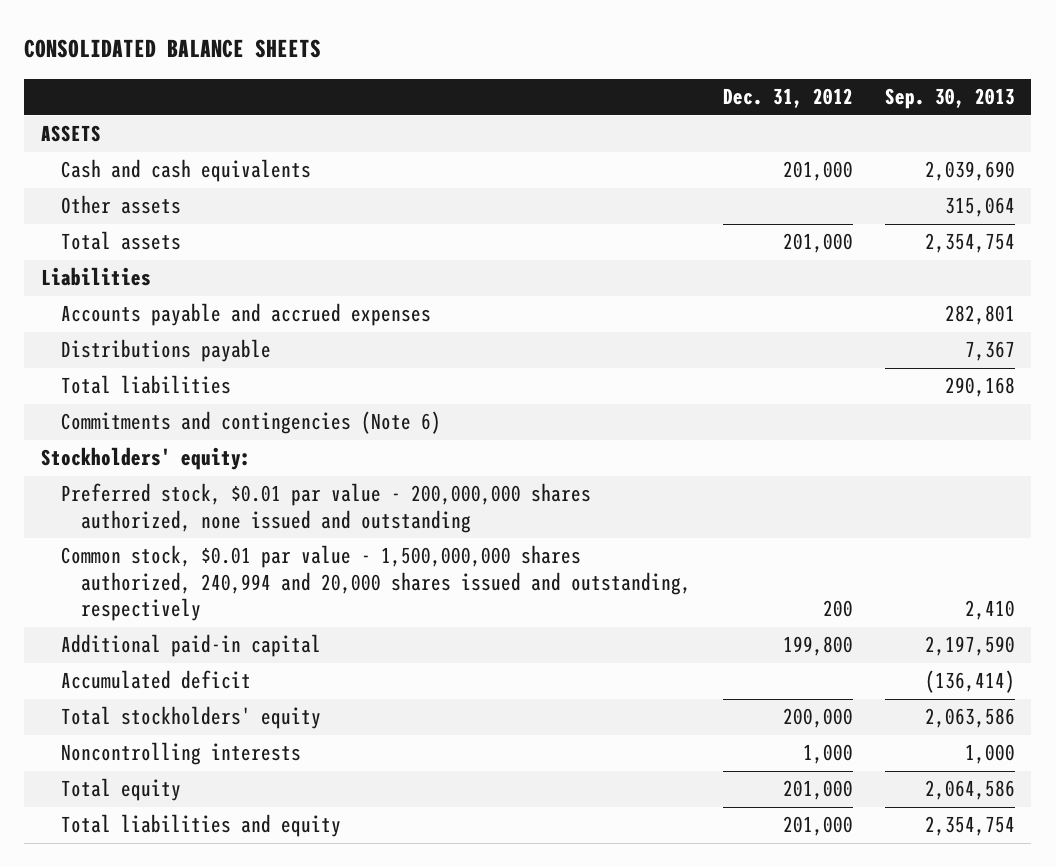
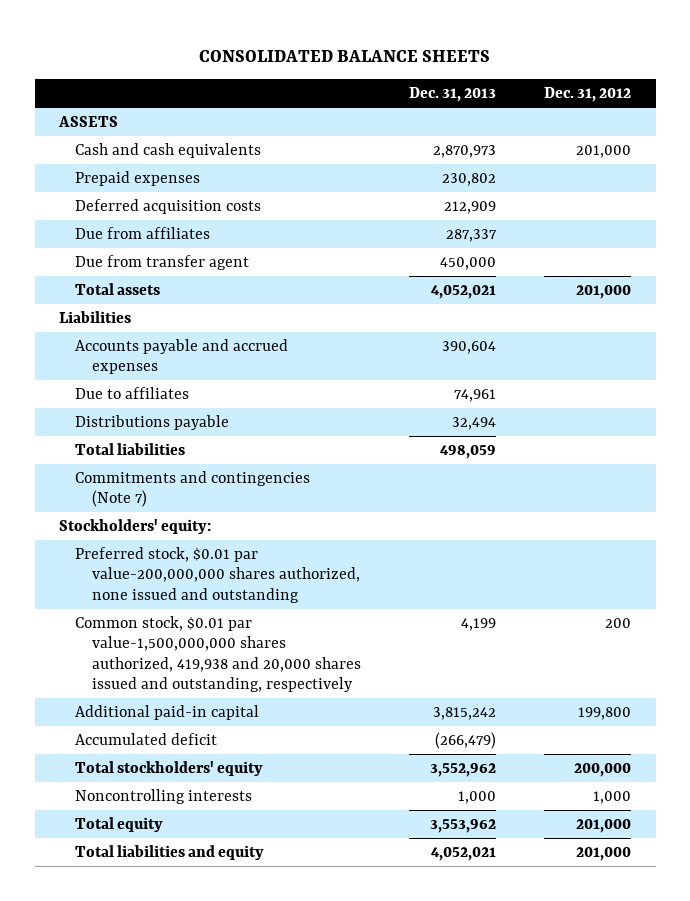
[885,88,1016,110] Sep. 30, 2013 -> none
none -> [409,87,497,103] Dec. 31, 2013
[60,195,181,215] Other assets -> none
none -> [75,170,201,186] Prepaid expenses
none -> [75,198,262,214] Deferred acquisition costs
none -> [75,226,211,239] Due from affiliates
none -> [75,254,250,270] Due from transfer agent
none -> [75,386,190,399] Due to affiliates
[60,411,441,435] Commitments and contingencies (Note 6) -> [75,470,311,508] Commitments and contingencies (Note 7)
[60,483,591,533] Preferred stock, $0.01 par value - 200,000,000 shares authorized, none issued and outstanding -> [75,546,360,603] Preferred stock, $0.01 par value-200,000,000 shares authorized, none issued and outstanding
[60,545,691,622] Common stock, $0.01 par value - 1,500,000,000 shares authorized, 240,994 and 20,000 shares issued and outstanding, respectively -> [75,615,361,693] Common stock, $0.01 par value-1,500,000,000 shares authorized, 419,938 and 20,000 shares issued and outstanding, respectively

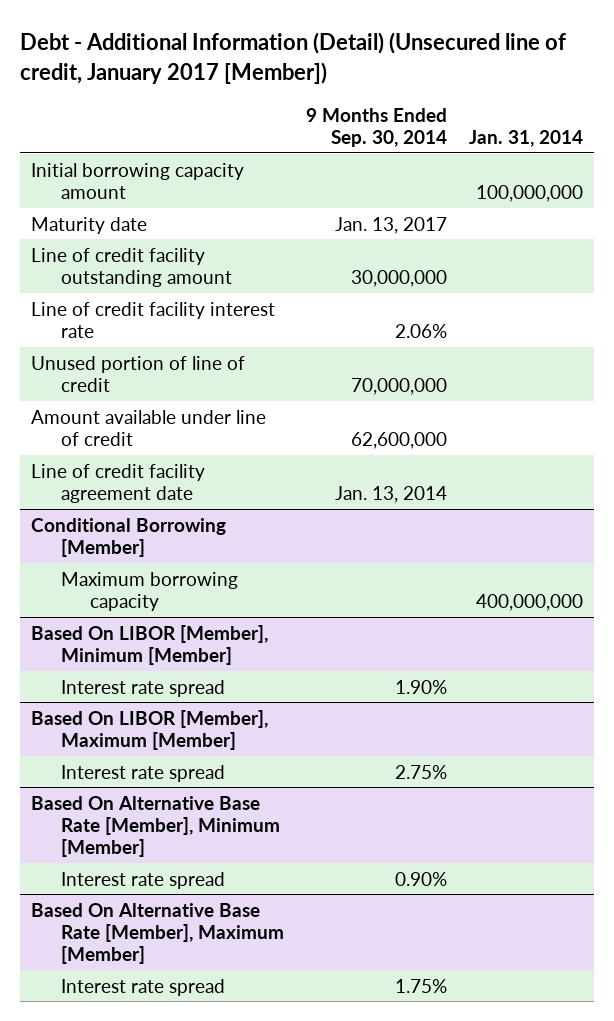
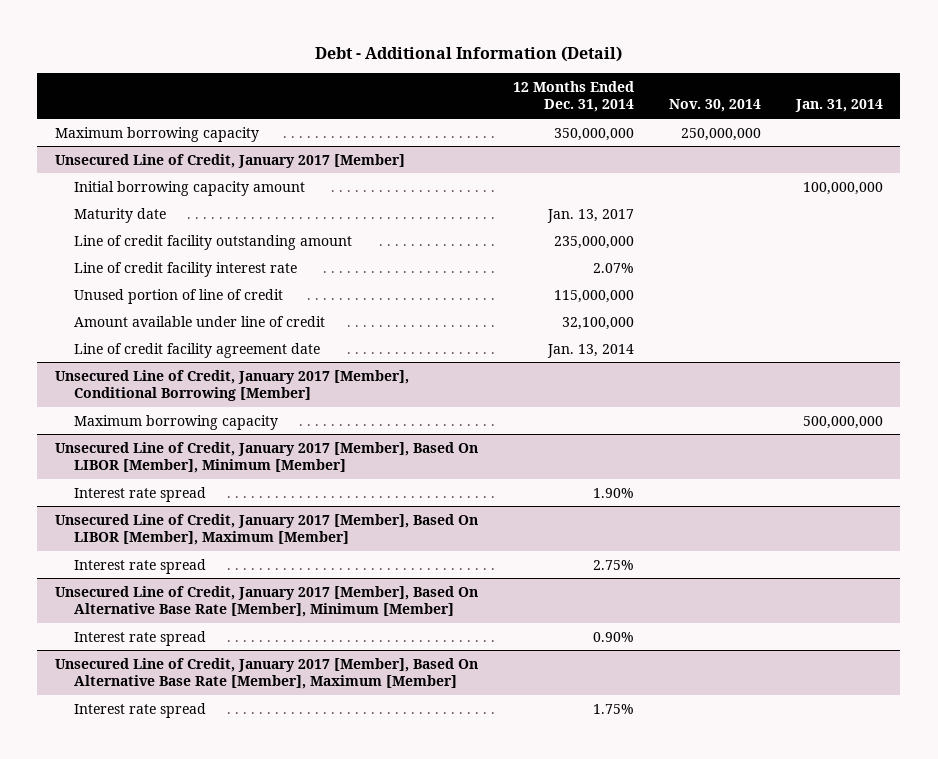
[20,32,567,84] Debt - Additional Information (Detail) (Unsecured line of credit, January 2017 [Member]) -> [314,46,622,63] Debt - Additional Information (Detail)
[305,107,447,147] 9 Months Ended Sep. 30, 2014 -> none
none -> [512,81,634,113] 12 Months Ended Dec. 31, 2014
none -> [668,99,761,113] Nov. 30, 2014
[31,162,245,199] Initial borrowing capacity amount -> none
[31,216,148,234] Maturity date -> none
[31,247,232,287] Line of credit facility outstanding amount -> none
[31,301,276,338] Line of credit facility interest rate -> none
[31,355,246,392] Unused portion of line of credit -> none
[31,409,267,446] Amount available under line of credit -> none
[31,463,206,503] Line of credit facility agreement date -> none
none -> [54,126,259,142] Maximum borrowing capacity
none -> [54,153,405,168] Unsecured Line of Credit, January 2017 [Member]
none -> [73,180,305,196] Initial borrowing capacity amount
none -> [73,207,166,223] Maturity date
none -> [73,234,352,250] Line of credit facility outstanding amount
none -> [73,261,297,277] Line of credit facility interest rate
none -> [73,288,283,304] Unused portion of line of credit
none -> [73,315,325,327] Amount available under line of credit
none -> [73,342,320,358] Line of credit facility agreement date
[31,517,227,557] Conditional Borrowing [Member] -> [54,369,409,402] Unsecured Line of Credit, January 2017 [Member], Conditional Borrowing [Member]
[476,593,584,611] 400,000,000 -> [802,415,883,429] 500,000,000
[31,624,269,665] Based On LIBOR [Member], Minimum [Member] -> [54,441,478,474] Unsecured Line of Credit, January 2017 [Member], Based On LIBOR [Member], Minimum [Member]
[31,709,269,750] Based On LIBOR [Member], Maximum [Member] -> [54,513,478,546] Unsecured Line of Credit, January 2017 [Member], Based On LIBOR [Member], Maximum [Member]
[31,795,280,858] Based On Alternative Base Rate [Member], Minimum [Member] -> [54,585,478,618] Unsecured Line of Credit, January 2017 [Member], Based On Alternative Base Rate [Member], Minimum [Member]
[31,902,284,965] Based On Alternative Base Rate [Member], Maximum [Member] -> [54,657,478,690] Unsecured Line of Credit, January 2017 [Member], Based On Alternative Base Rate [Member], Maximum [Member]

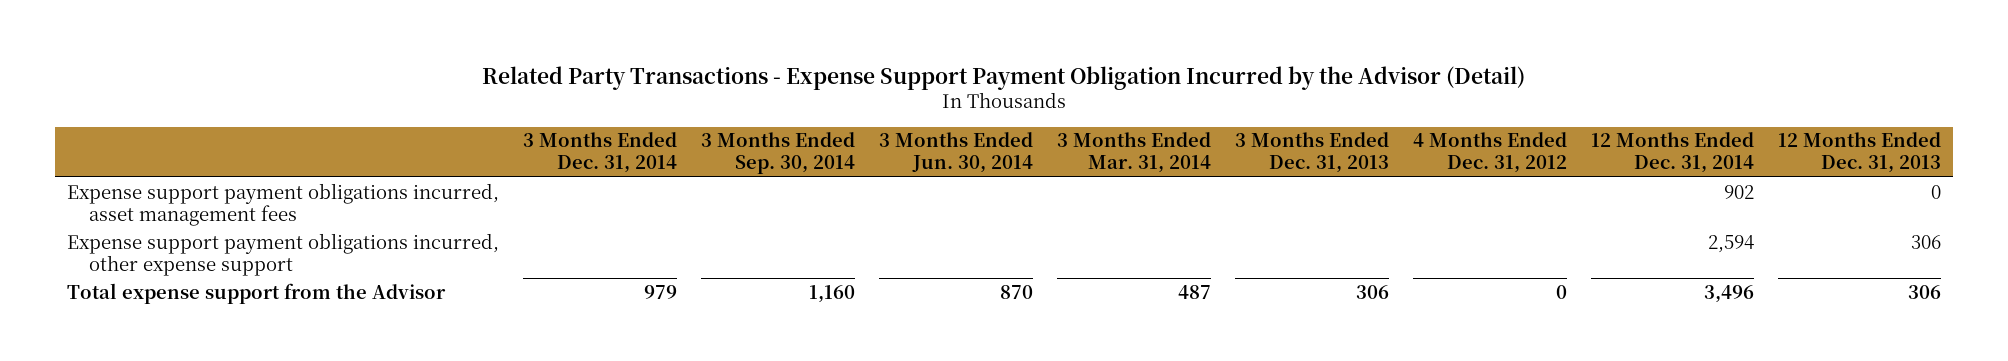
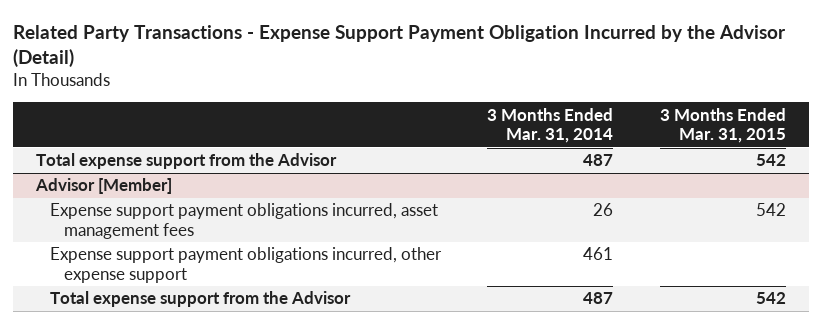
[523,132,678,174] 3 Months Ended Dec. 31, 2014 -> none
[701,132,856,175] 3 Months Ended Sep. 30, 2014 -> none
[878,132,1033,174] 3 Months Ended Jun. 30, 2014 -> none
[1234,132,1389,174] 3 Months Ended Dec. 31, 2013 -> none
[1412,132,1567,174] 4 Months Ended Dec. 31, 2012 -> none
[1590,132,1754,174] 12 Months Ended Dec. 31, 2014 -> none
[1777,132,1941,174] 12 Months Ended Dec. 31, 2013 -> none
none -> [659,107,786,144] 3 Months Ended Mar. 31, 2015
[67,182,500,226] Expense support payment obligations incurred, asset management fees -> none
[67,232,500,276] Expense support payment obligations incurred, other expense support -> none
none -> [35,178,173,195] Advisor [Member]
none -> [50,203,439,239] Expense support payment obligations incurred, asset management fees
none -> [50,247,443,283] Expense support payment obligations incurred, other expense support
none -> [50,291,352,308] Total expense support from the Advisor

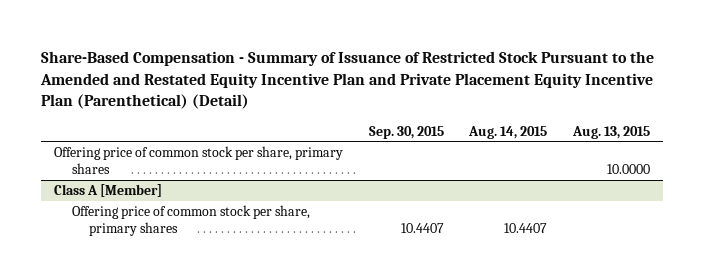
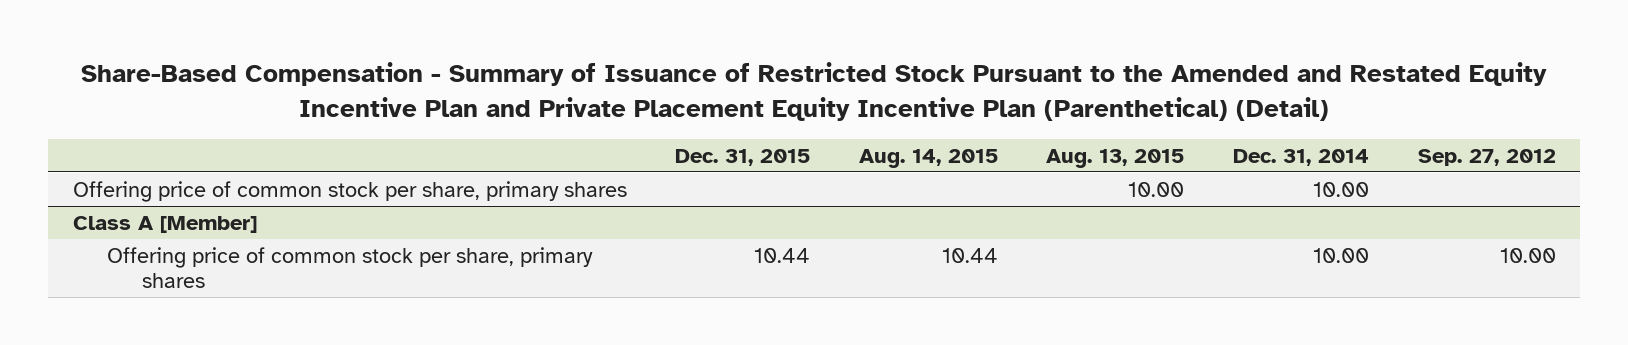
[368,125,444,139] Sep. 30, 2015 -> none
none -> [675,148,811,166] Dec. 31, 2015
none -> [1233,148,1370,166] Dec. 31, 2014
none -> [1417,148,1556,166] Sep. 27, 2012
[607,164,651,175] 10.0000 -> [1128,182,1185,198] 10.00
[504,223,548,234] 10.4407 -> [941,248,998,264] 10.44

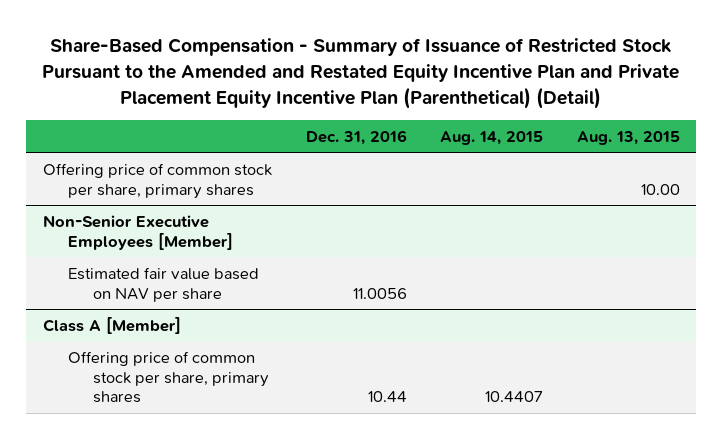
[675,148,811,166] Dec. 31, 2015 -> none
[1233,148,1370,166] Dec. 31, 2014 -> none
[1417,148,1556,166] Sep. 27, 2012 -> none
none -> [305,129,407,145] Dec. 31, 2016
none -> [43,214,234,250] Non-Senior Executive Employees [Member]
none -> [68,266,260,302] Estimated fair value based on NAV per share
[941,248,998,264] 10.44 -> [485,391,544,403] 10.4407

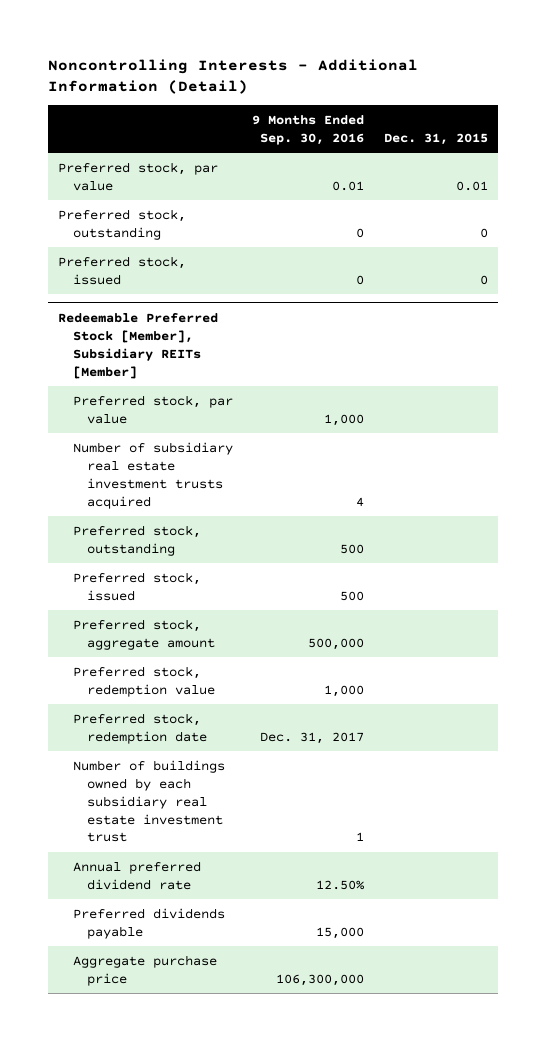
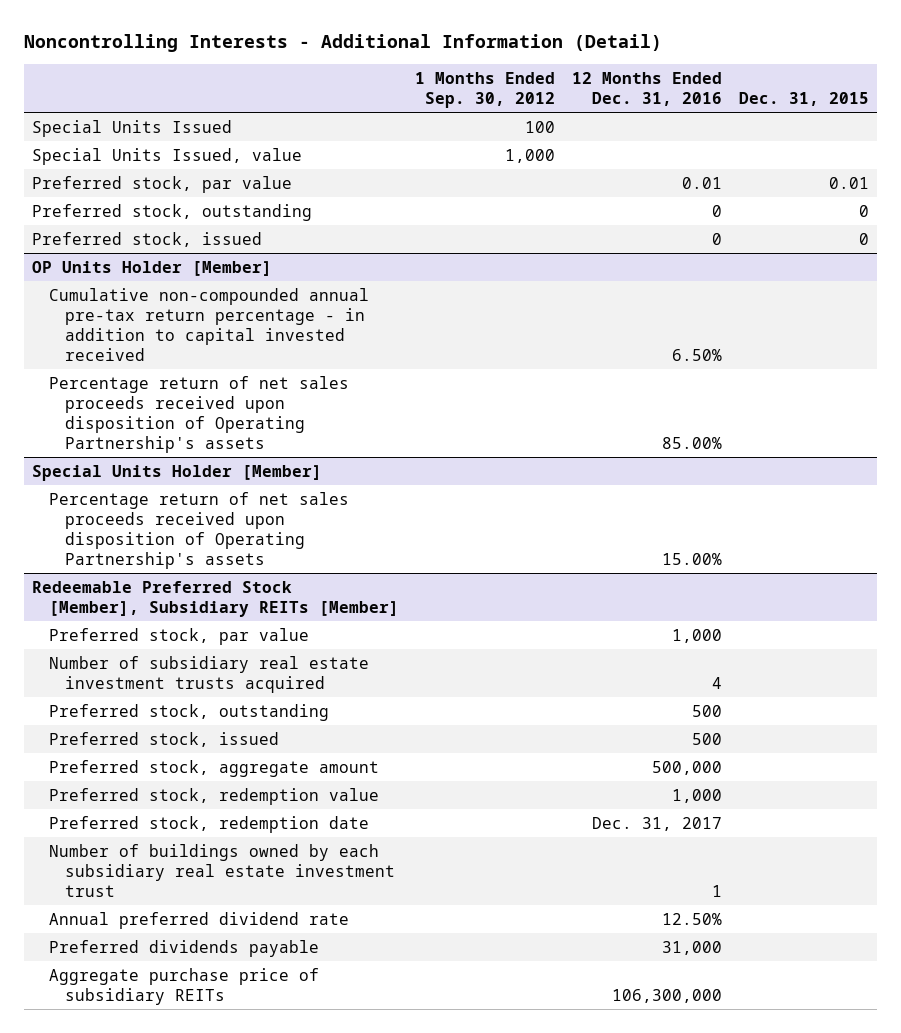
[252,114,365,145] 9 Months Ended Sep. 30, 2016 -> none
none -> [415,71,556,108] 1 Months Ended Sep. 30, 2012
none -> [571,71,722,106] 12 Months Ended Dec. 31, 2016
none -> [32,119,233,137] Special Units Issued
none -> [32,147,303,165] Special Units Issued, value
none -> [32,260,273,276] OP Units Holder [Member]
none -> [48,287,369,362] Cumulative non-compounded annual pre-tax return percentage - in addition to capital invested received
none -> [48,375,349,454] Percentage return of net sales proceeds received upon disposition of Operating Partnership's assets
none -> [32,464,323,481] Special Units Holder [Member]
none -> [48,491,349,570] Percentage return of net sales proceeds received upon disposition of Operating Partnership's assets
[72,954,217,986] Aggregate purchase price -> [48,967,319,1005] Aggregate purchase price of subsidiary REITs

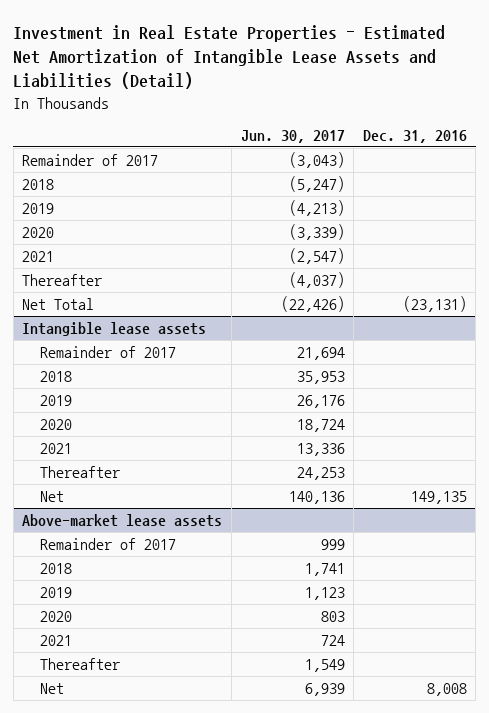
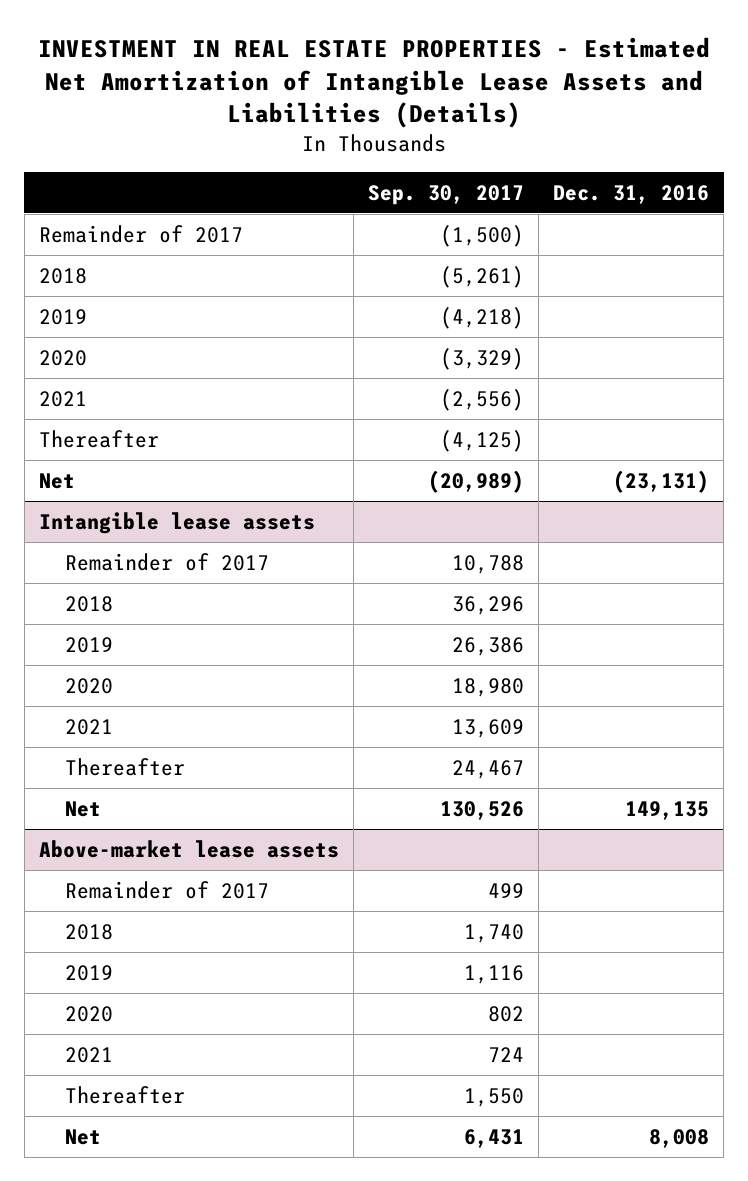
[13,24,446,90] Investment in Real Estate Properties - Estimated Net Amortization of Intangible Lease Assets and Liabilities (Detail) -> [38,36,711,129] INVESTMENT IN REAL ESTATE PROPERTIES - Estimated Net Amortization of Intangible Lease Assets and Liabilities (Details)
[240,130,345,144] Jun. 30, 2017 -> none
none -> [368,184,525,205] Sep. 30, 2017
[22,297,95,310] Net Total -> [38,472,75,489] Net

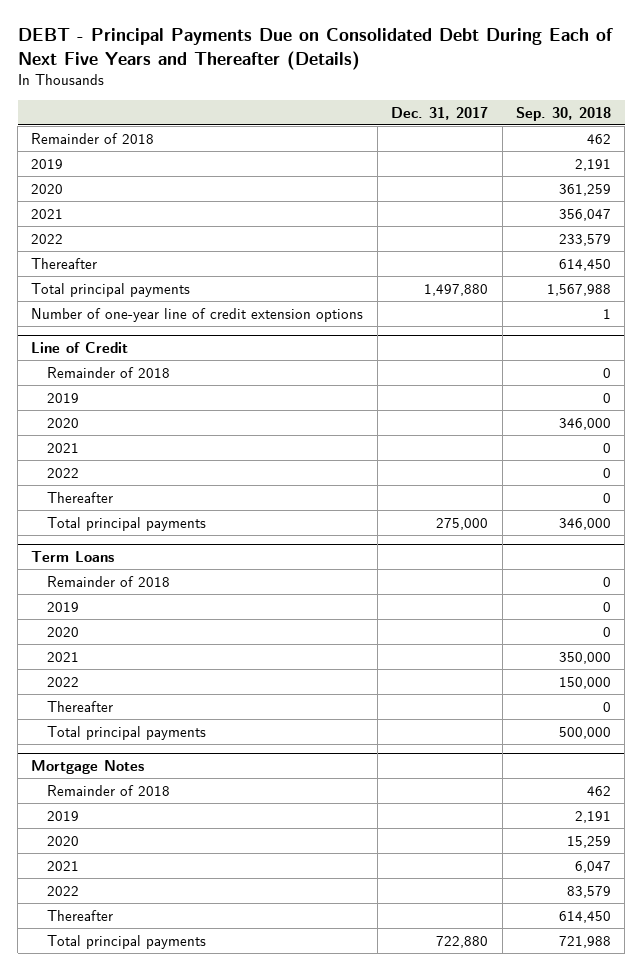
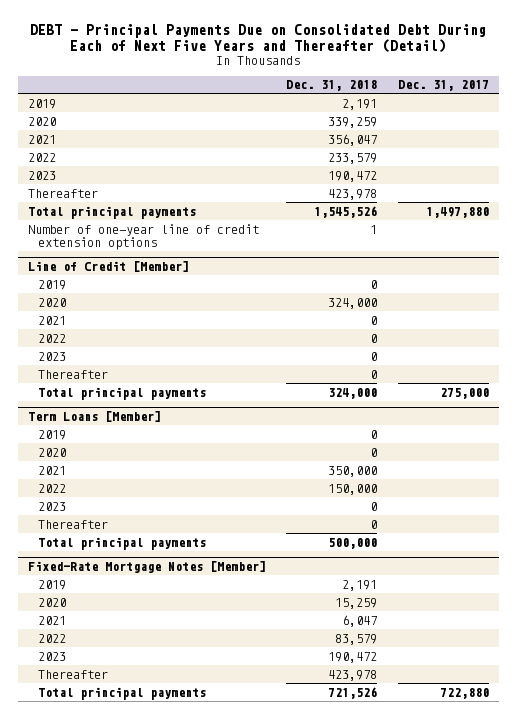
[17,28,613,70] DEBT - Principal Payments Due on Consolidated Debt During Each of Next Five Years and Thereafter (Details) -> [30,23,487,53] DEBT - Principal Payments Due on Consolidated Debt During Each of Next Five Years and Thereafter (Detail)
[515,106,611,121] Sep. 30, 2018 -> none
none -> [286,80,378,92] Dec. 31, 2018
[31,132,155,144] Remainder of 2018 -> none
none -> [28,170,57,180] 2023
[46,366,170,378] Remainder of 2018 -> none
[31,342,129,354] Line of Credit -> [28,261,190,273] Line of Credit [Member]
none -> [37,351,66,361] 2023
[46,575,170,587] Remainder of 2018 -> none
[31,551,115,563] Term Loans -> [28,411,162,423] Term Loans [Member]
none -> [37,501,66,511] 2023
[46,784,170,796] Remainder of 2018 -> none
[31,760,145,775] Mortgage Notes -> [28,561,267,574] Fixed-Rate Mortgage Notes [Member]
none -> [37,651,66,661] 2023

